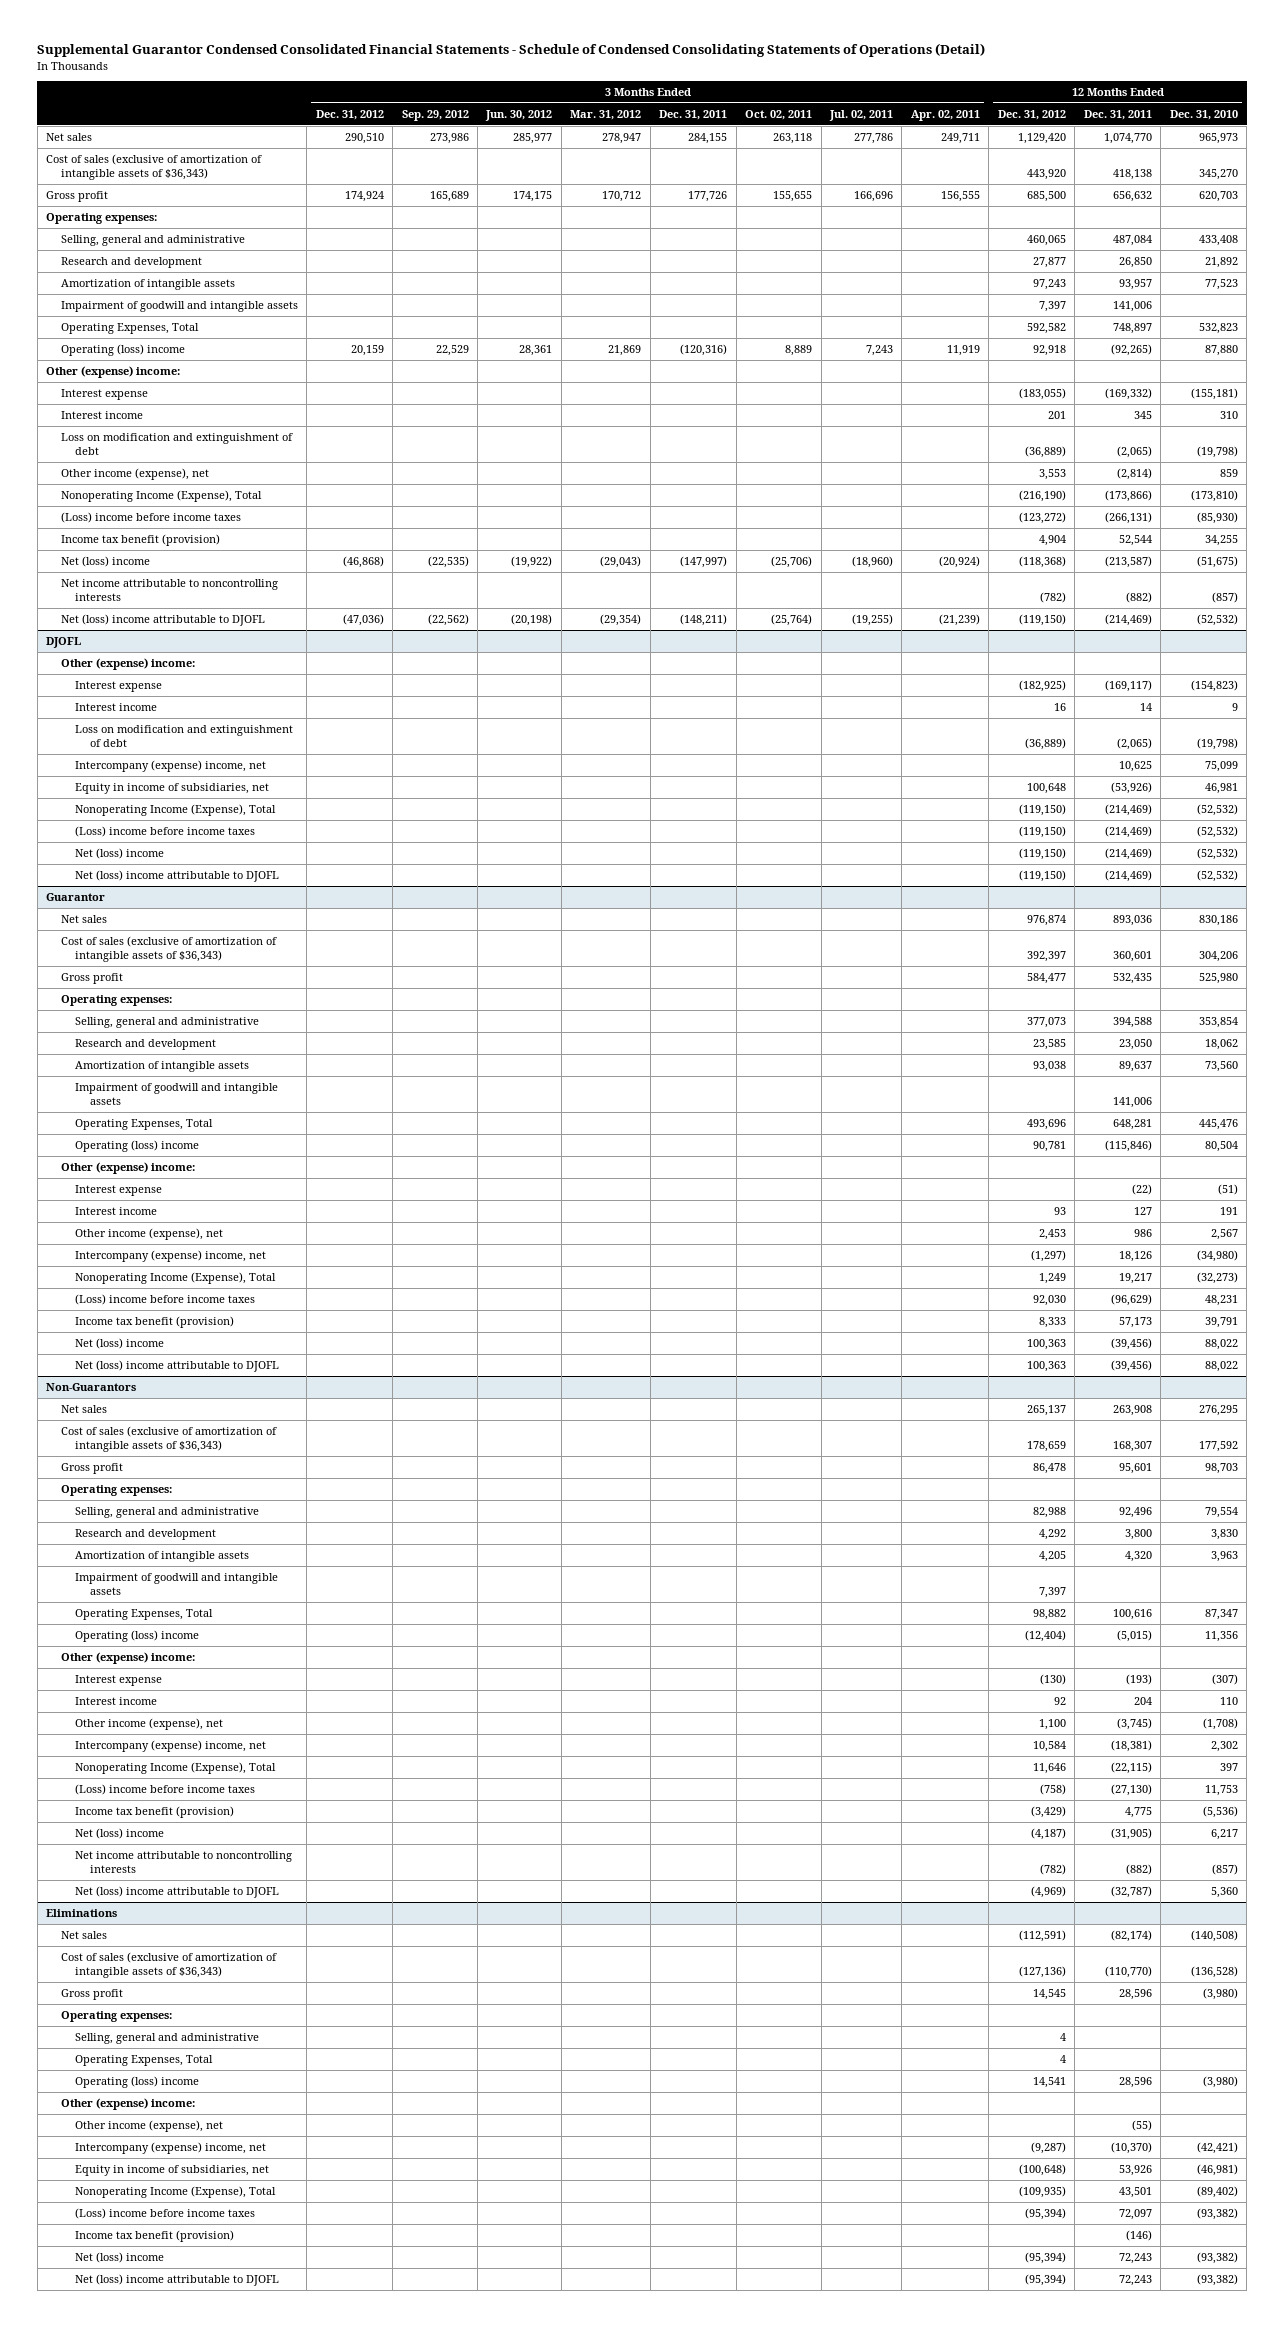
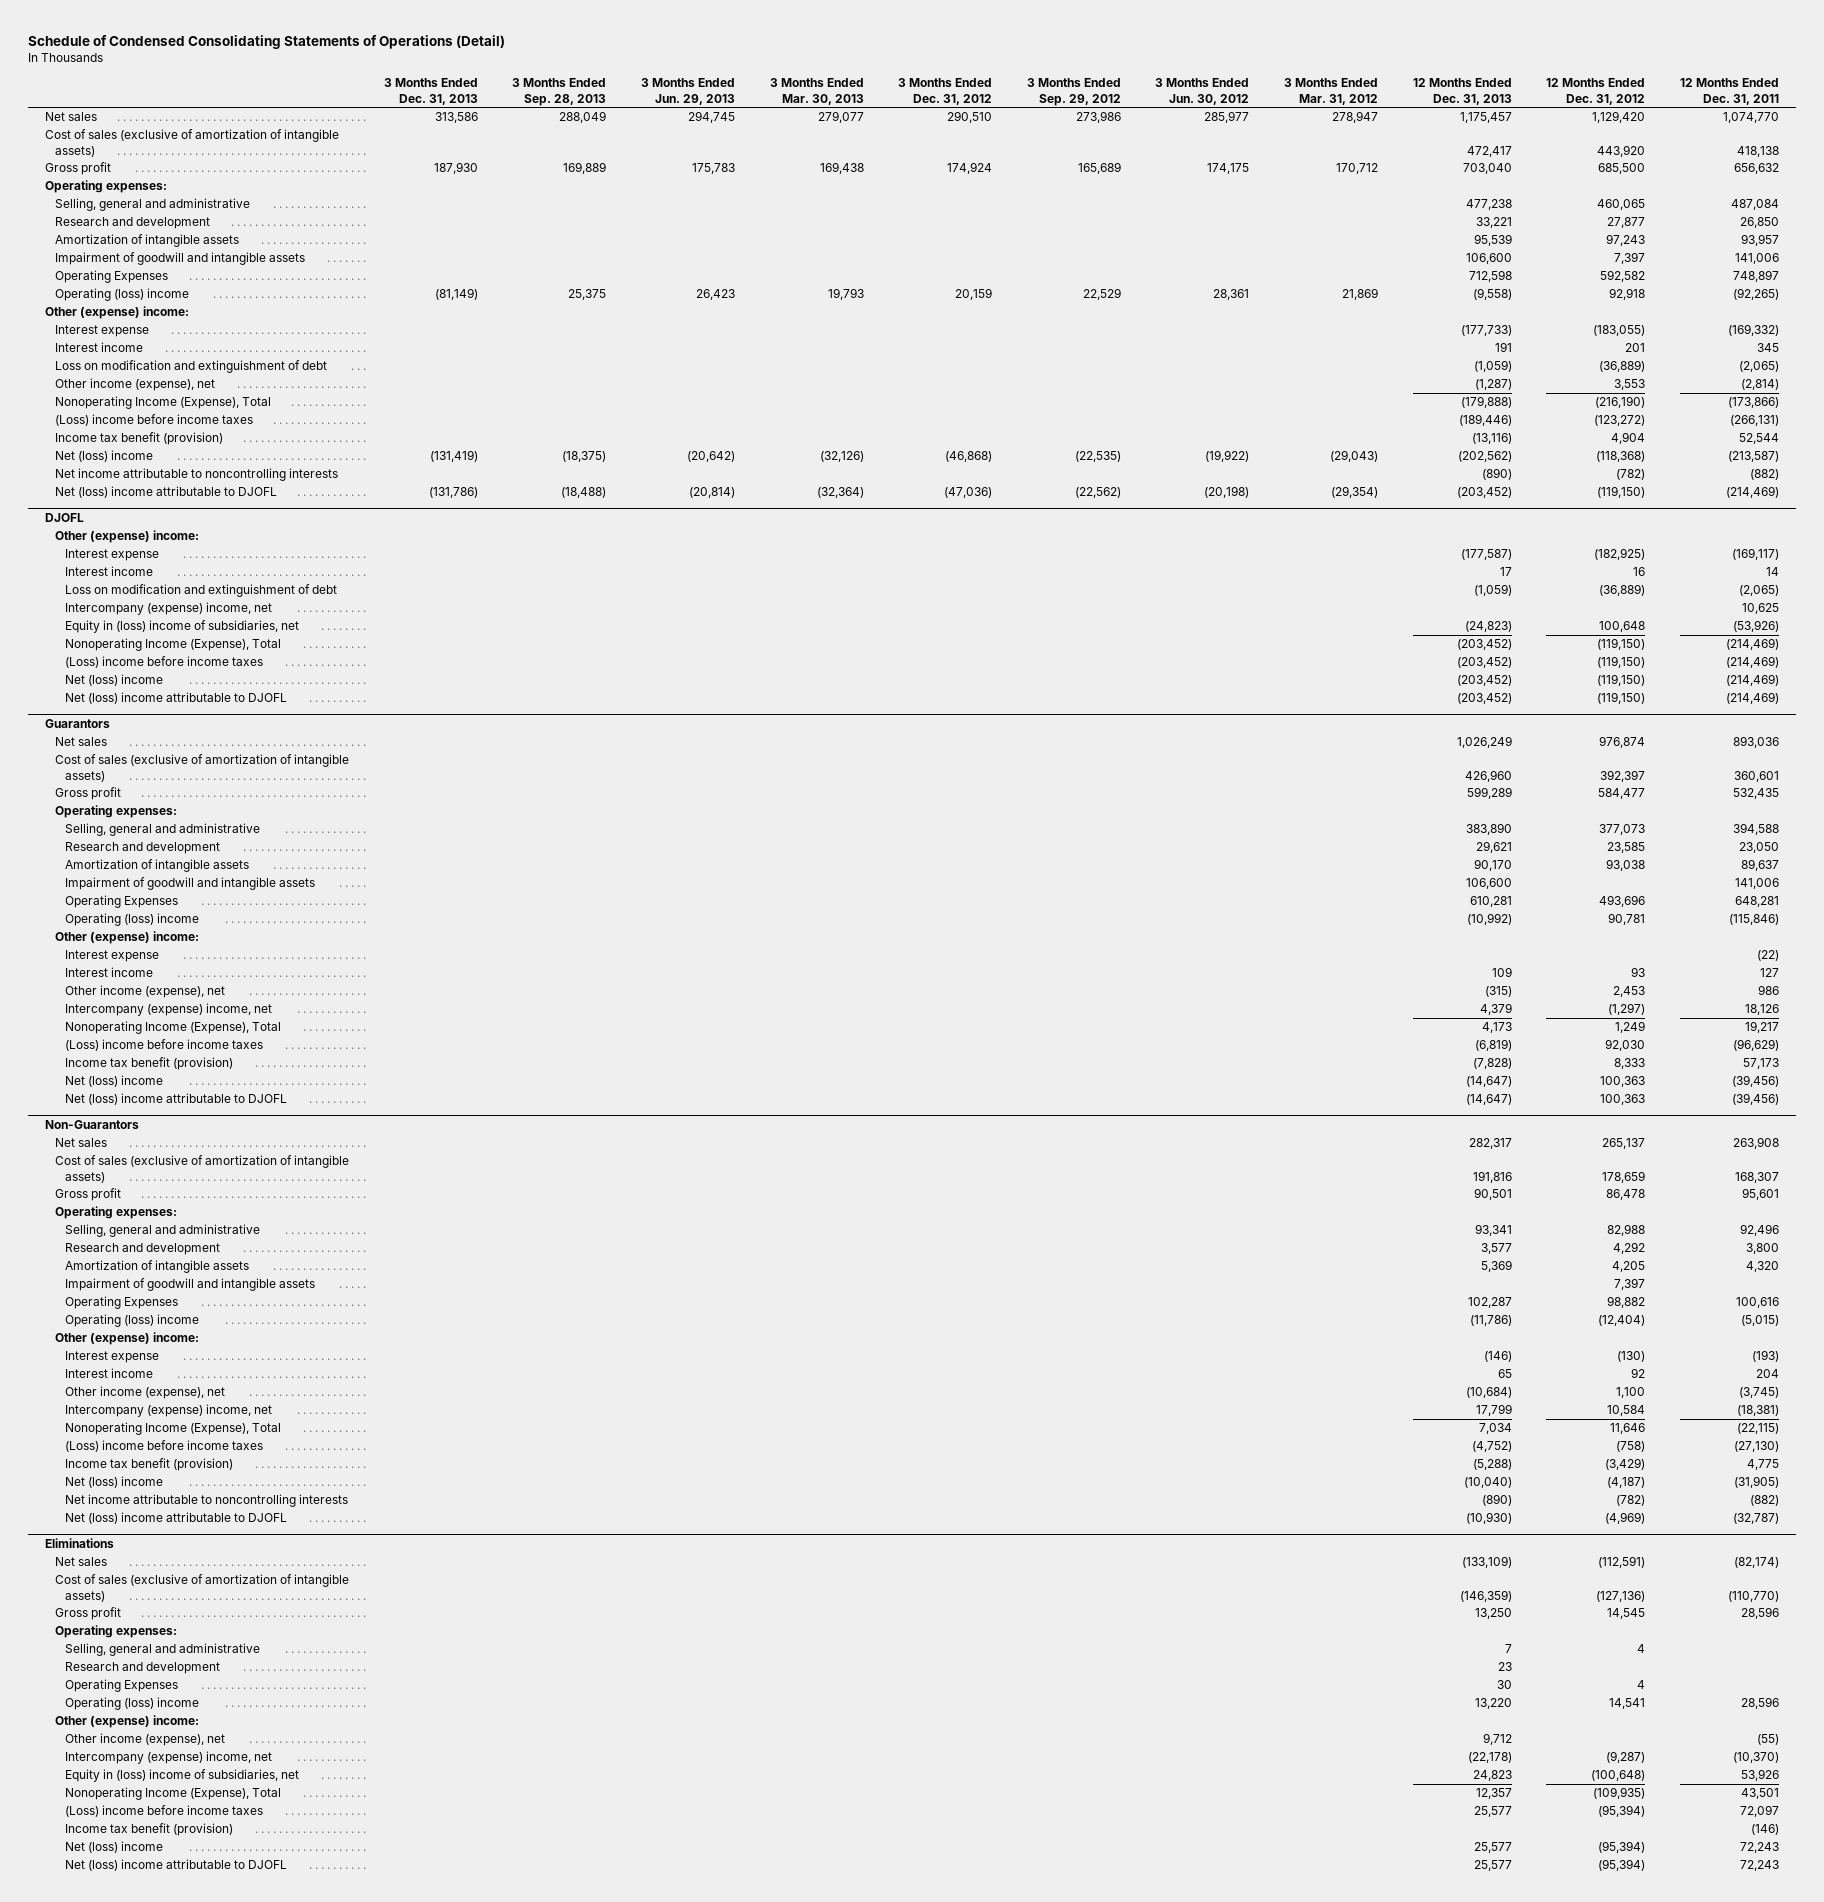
[37,43,986,58] Supplemental Guarantor Condensed Consolidated Financial Statements - Schedule of Condensed Consolidating Statements of Operations (Detail) -> [27,35,505,50] Schedule of Condensed Consolidating Statements of Operations (Detail)
[659,109,728,120] Dec. 31, 2011 -> none
[745,109,813,120] Oct. 02, 2011 -> none
[828,109,893,121] Jul. 02, 2011 -> none
[910,109,980,121] Apr. 02, 2011 -> none
[1169,109,1238,120] Dec. 31, 2010 -> none
none -> [383,78,478,105] 3 Months Ended Dec. 31, 2013
none -> [512,78,607,106] 3 Months Ended Sep. 28, 2013
none -> [641,78,736,105] 3 Months Ended Jun. 29, 2013
none -> [769,78,864,105] 3 Months Ended Mar. 30, 2013
none -> [1412,78,1512,105] 12 Months Ended Dec. 31, 2013
[45,154,262,181] Cost of sales (exclusive of amortization of intangible assets of $36,343) -> [45,129,340,157] Cost of sales (exclusive of amortization of intangible assets)
[60,323,199,335] Operating Expenses, Total -> [55,270,169,284] Operating Expenses
[75,783,270,795] Equity in income of subsidiaries, net -> [65,620,300,634] Equity in (loss) income of subsidiaries, net
[45,893,105,902] Guarantor -> [45,719,111,729] Guarantors
[60,936,277,963] Cost of sales (exclusive of amortization of intangible assets of $36,343) -> [55,754,350,782] Cost of sales (exclusive of amortization of intangible assets)
[75,1119,214,1131] Operating Expenses, Total -> [65,895,179,909] Operating Expenses
[60,1426,277,1453] Cost of sales (exclusive of amortization of intangible assets of $36,343) -> [55,1155,350,1183] Cost of sales (exclusive of amortization of intangible assets)
[75,1609,214,1621] Operating Expenses, Total -> [65,1296,179,1310] Operating Expenses
[60,1952,277,1979] Cost of sales (exclusive of amortization of intangible assets of $36,343) -> [55,1574,350,1602] Cost of sales (exclusive of amortization of intangible assets)
none -> [65,1662,221,1675] Research and development
[75,2055,214,2067] Operating Expenses, Total -> [65,1679,179,1693] Operating Expenses
[75,2165,270,2177] Equity in income of subsidiaries, net -> [65,1769,300,1783] Equity in (loss) income of subsidiaries, net

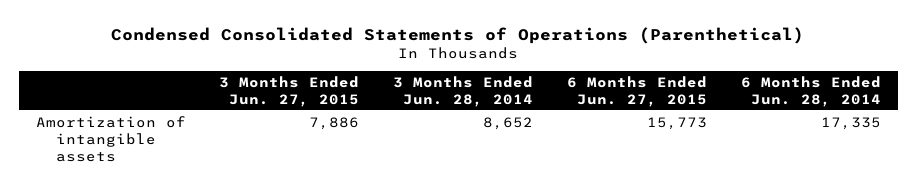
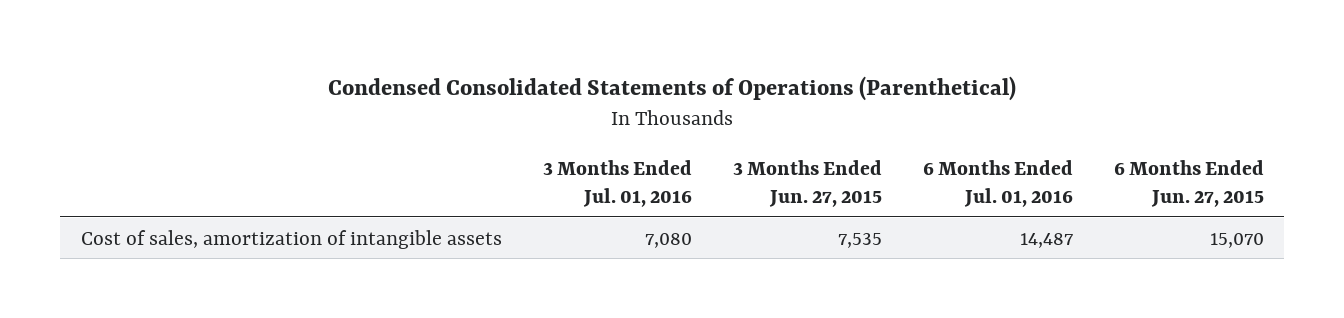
[393,75,534,107] 3 Months Ended Jun. 28, 2014 -> none
[740,75,881,107] 6 Months Ended Jun. 28, 2014 -> none
none -> [542,159,692,208] 3 Months Ended Jul. 01, 2016
none -> [922,159,1073,208] 6 Months Ended Jul. 01, 2016
[35,115,186,162] Amortization of intangible assets -> [80,229,502,249] Cost of sales, amortization of intangible assets
[309,116,360,130] 7,886 -> [837,232,882,248] 7,535
[647,116,708,130] 15,773 -> [1209,232,1264,248] 15,070

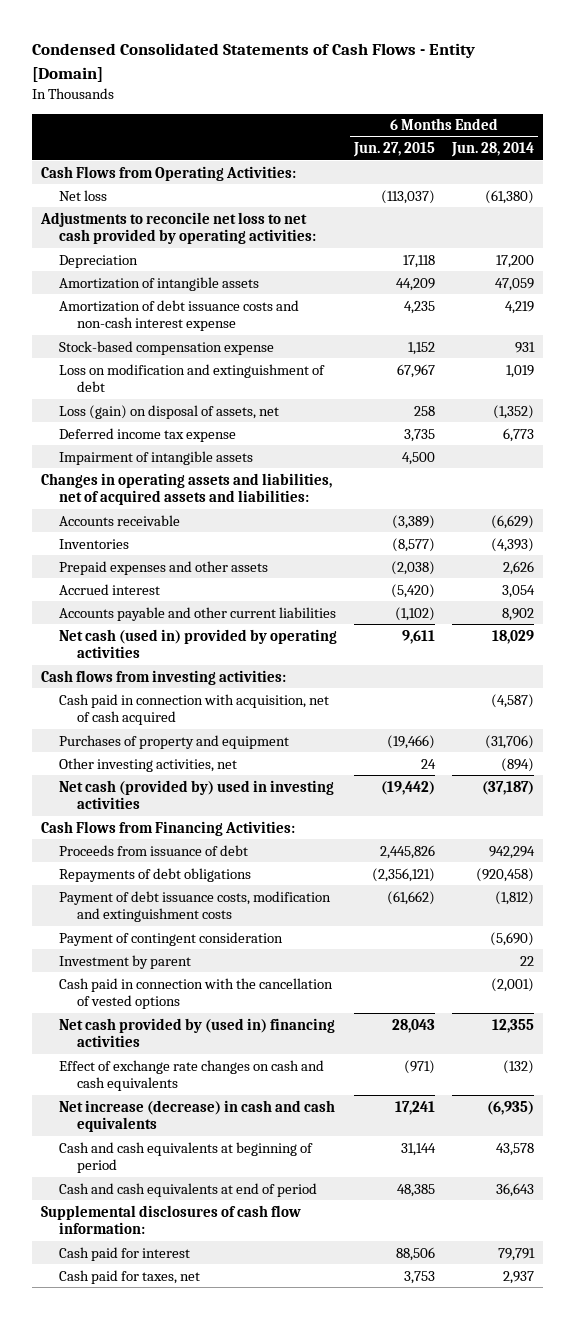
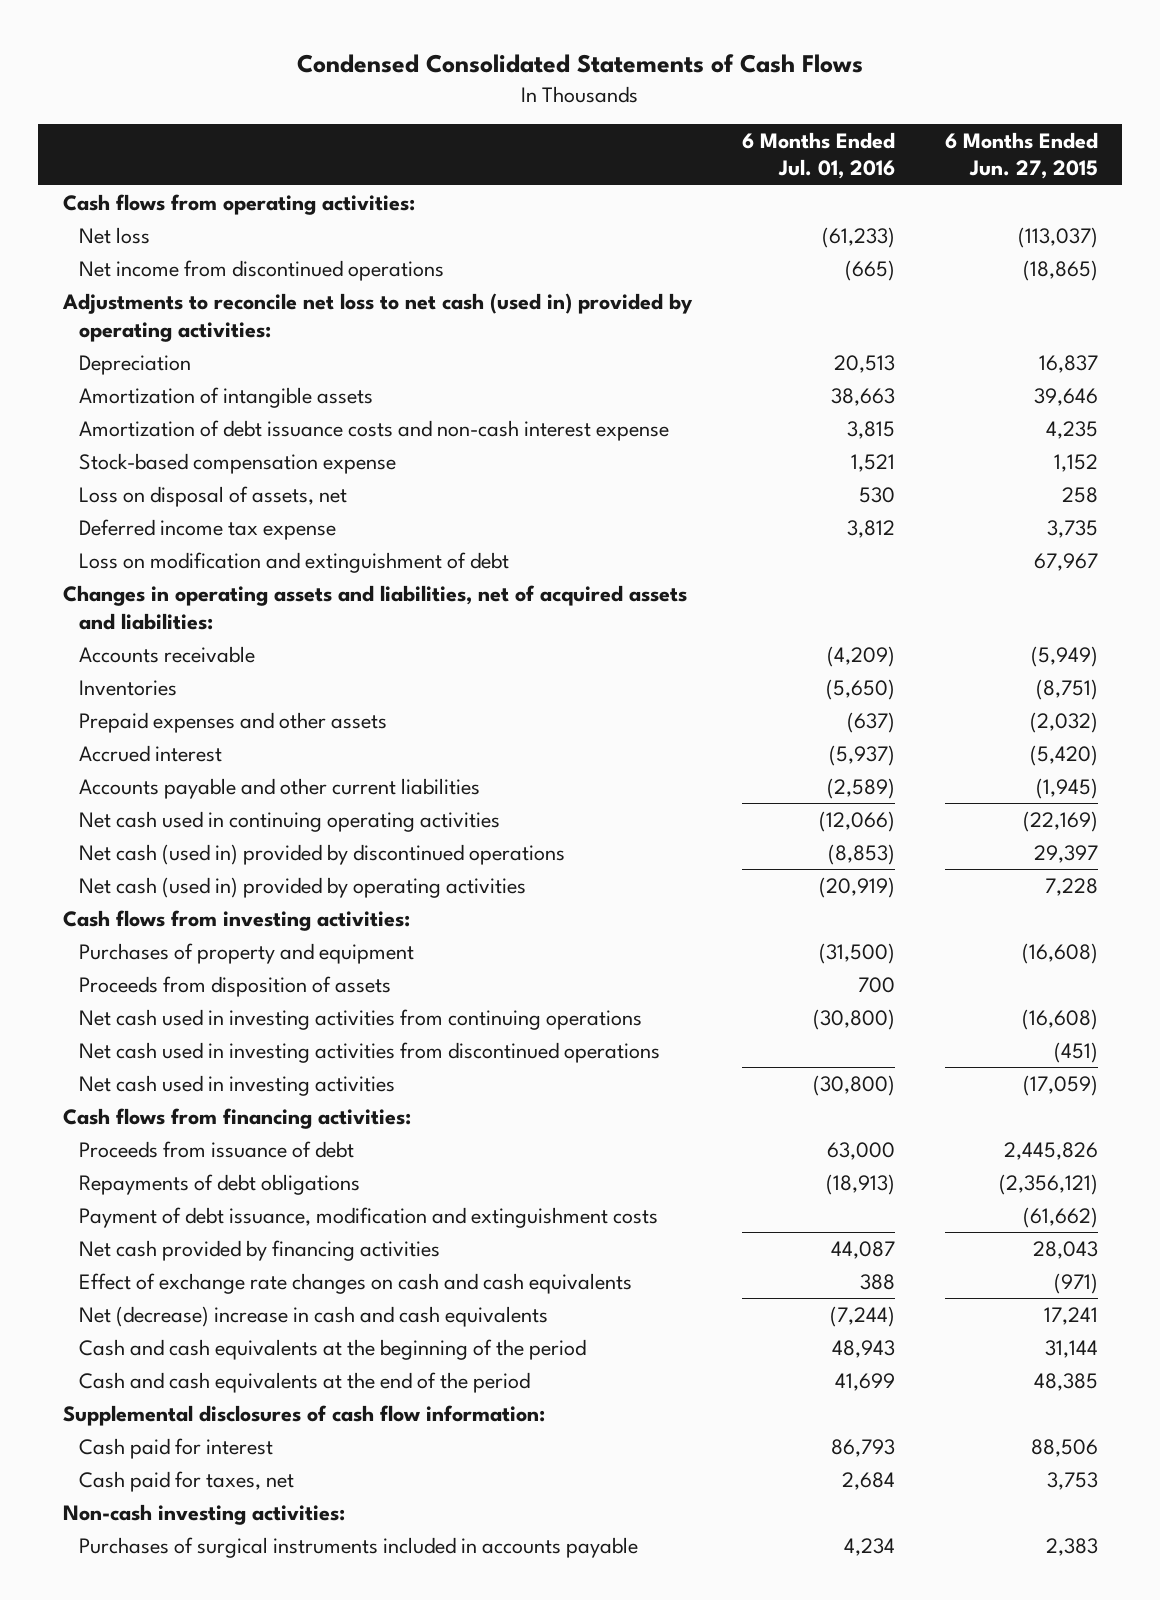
[32,43,476,82] Condensed Consolidated Statements of Cash Flows - Entity [Domain] -> [297,53,864,73] Condensed Consolidated Statements of Cash Flows
[451,142,535,158] Jun. 28, 2014 -> none
none -> [741,131,895,180] 6 Months Ended Jul. 01, 2016
[40,165,296,181] Cash Flows from Operating Activities: -> [62,193,415,215] Cash flows from operating activities:
none -> [79,259,445,281] Net income from discontinued operations
[39,211,317,245] Adjustments to reconcile net loss to net cash provided by operating activities: -> [61,292,693,342] Adjustments to reconcile net loss to net cash (used in) provided by operating activities:
[403,254,436,268] 17,118 -> [1038,354,1098,373] 16,837
[396,277,436,291] 44,209 -> [1033,387,1098,406] 39,646
[59,404,280,419] Loss (gain) on disposal of assets, net -> [79,485,348,507] Loss on disposal of assets, net
[59,450,254,465] Impairment of intangible assets -> none
[59,363,326,393] Loss on modification and extinguishment of debt -> [79,551,510,573] Loss on modification and extinguishment of debt
[392,514,436,529] (3,389) -> [1030,645,1098,667] (5,949)
[392,537,436,552] (8,577) -> [1035,678,1098,700] (8,751)
[391,560,436,575] (2,038) -> [1029,711,1098,733] (2,032)
[395,606,436,621] (1,102) -> [1035,777,1098,799] (1,945)
none -> [79,810,501,832] Net cash used in continuing operating activities
none -> [79,843,566,865] Net cash (used in) provided by discontinued operations
[402,629,436,644] 9,611 -> [1044,877,1098,896] 7,228
[59,693,330,726] Cash paid in connection with acquisition, net of cash acquired -> none
[59,757,238,772] Other investing activities, net -> none
[387,734,436,749] (19,466) -> [1021,942,1098,964] (16,608)
none -> [79,975,392,997] Proceeds from disposition of assets
[59,779,335,810] Net cash (provided by) used in investing activities -> [79,1008,643,1030] Net cash used in investing activities from continuing operations
[381,780,436,795] (19,442) -> [1021,1008,1098,1030] (16,608)
none -> [79,1041,661,1063] Net cash used in investing activities from discontinued operations
none -> [79,1074,396,1096] Net cash used in investing activities
[40,820,295,836] Cash Flows from Financing Activities: -> [62,1107,411,1129] Cash flows from financing activities:
[59,931,284,946] Payment of contingent consideration -> none
[59,954,192,969] Investment by parent -> none
[59,977,334,1010] Cash paid in connection with the cancellation of vested options -> none
[59,890,332,923] Payment of debt issuance costs, modification and extinguishment costs -> [79,1206,659,1228] Payment of debt issuance, modification and extinguishment costs
[59,1017,336,1048] Net cash provided by (used in) financing activities -> [79,1239,441,1261] Net cash provided by financing activities
[59,1099,336,1133] Net increase (decrease) in cash and cash equivalents -> [79,1305,549,1327] Net (decrease) increase in cash and cash equivalents
[59,1141,314,1174] Cash and cash equivalents at beginning of period -> [79,1338,587,1360] Cash and cash equivalents at the beginning of the period
[59,1182,318,1197] Cash and cash equivalents at end of period -> [79,1371,531,1393] Cash and cash equivalents at the end of the period
none -> [62,1503,345,1525] Non-cash investing activities:
none -> [79,1536,639,1558] Purchases of surgical instruments included in accounts payable

